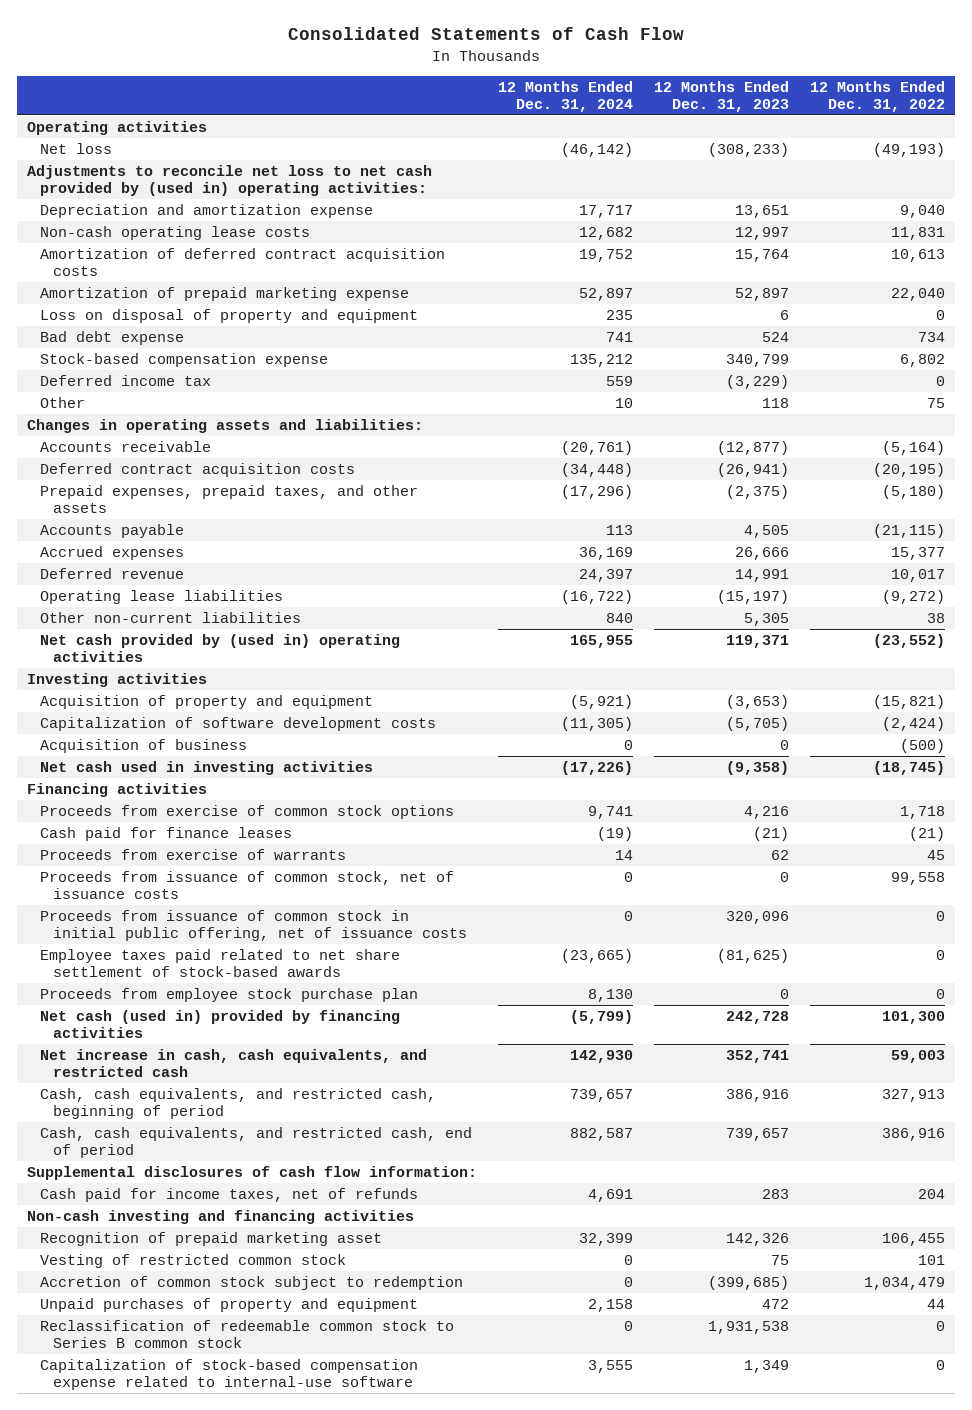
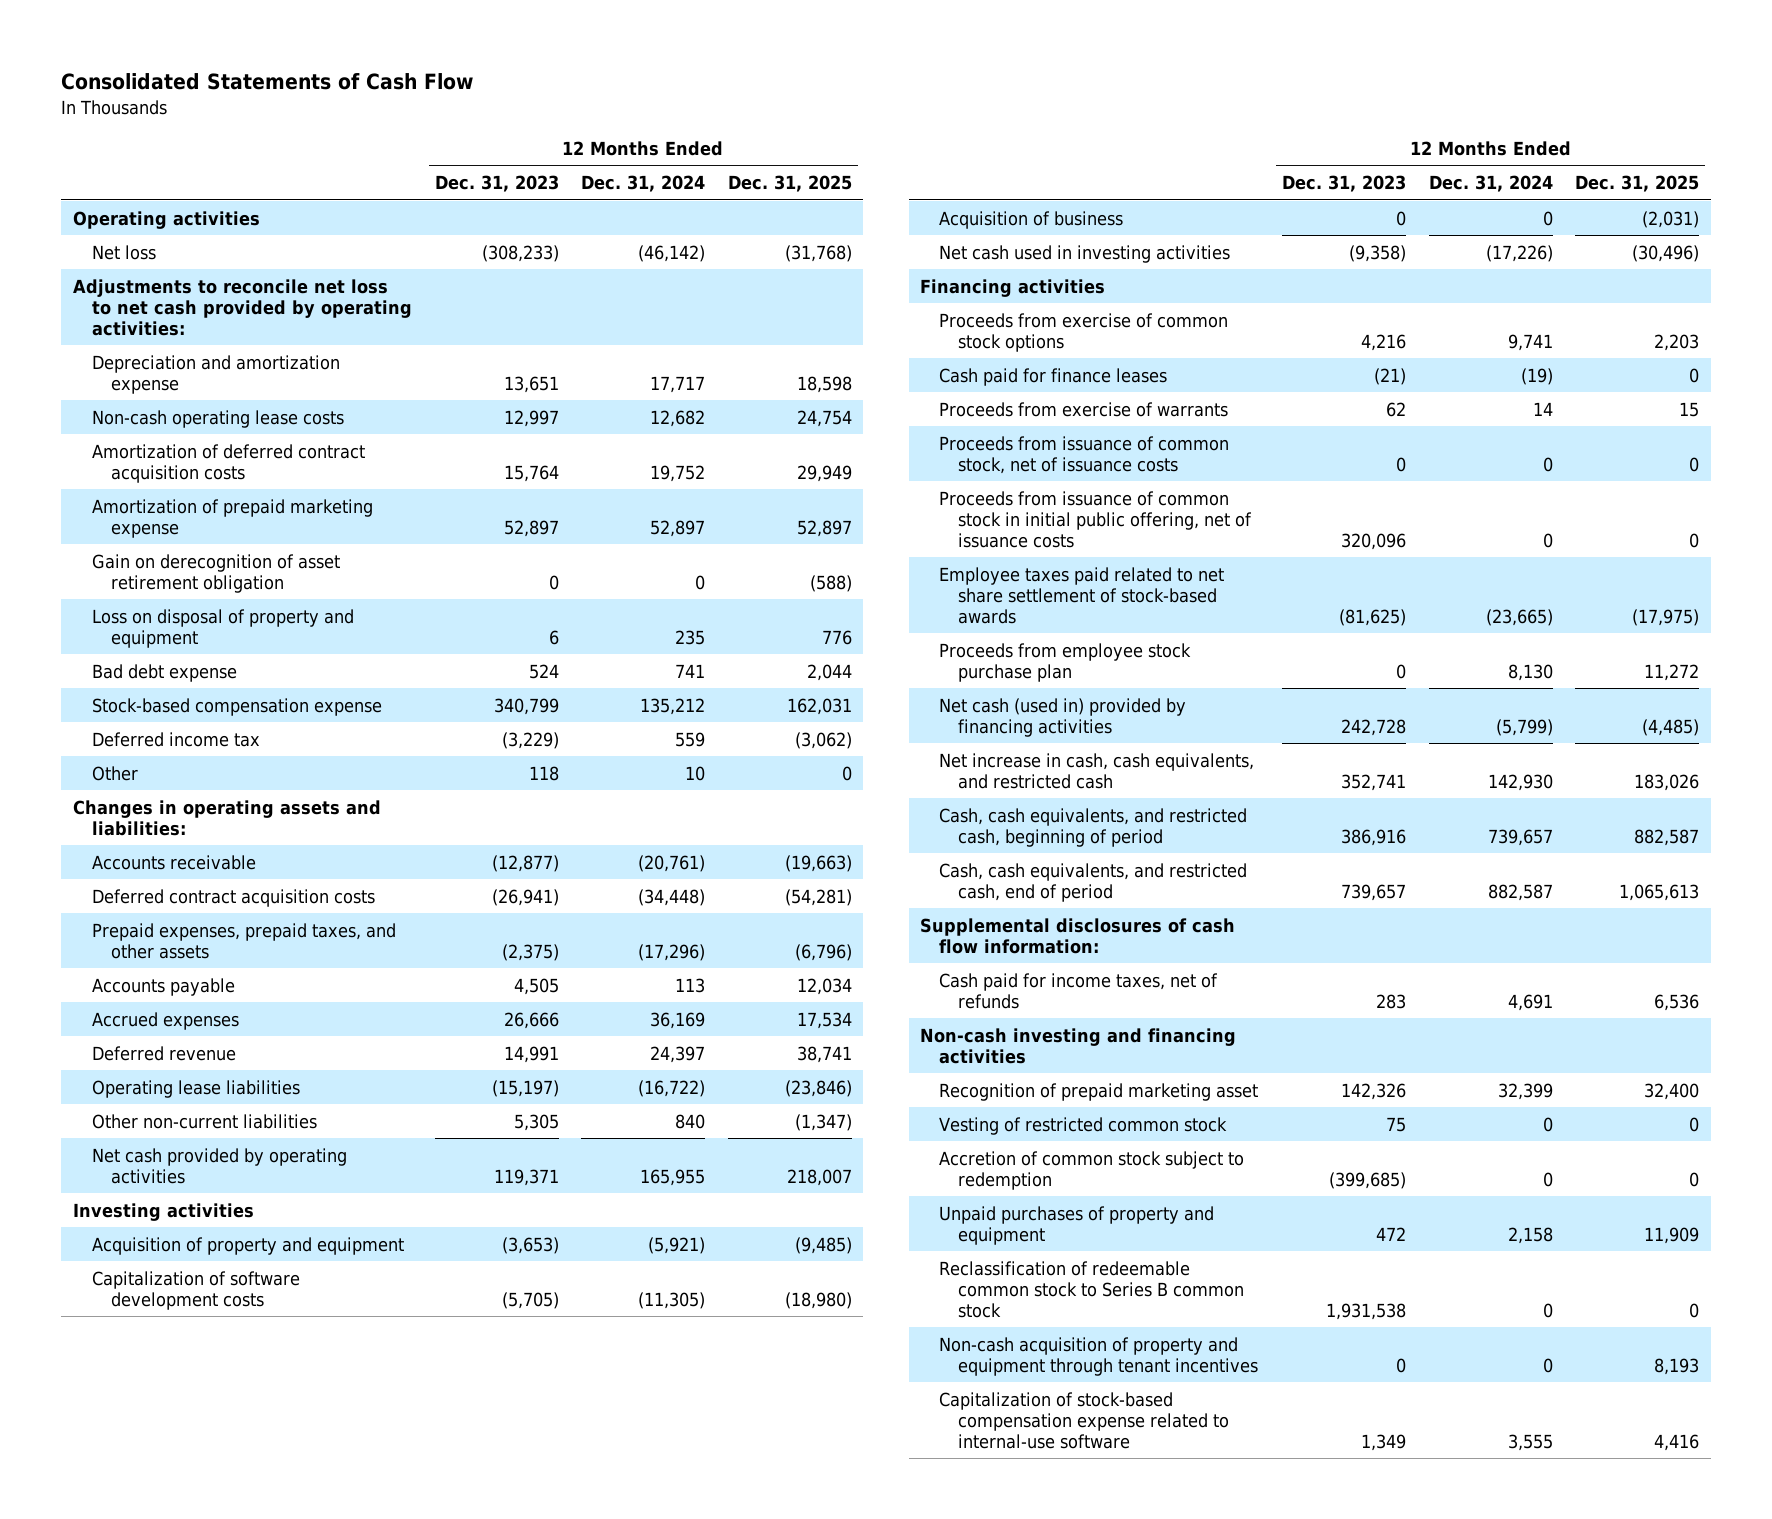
[809,80,945,113] 12 Months Ended Dec. 31, 2022 -> none
none -> [728,175,853,193] Dec. 31, 2025
[27,164,433,197] Adjustments to reconcile net loss to net cash provided by (used in) operating activities: -> [72,278,412,336] Adjustments to reconcile net loss to net cash provided by operating activities:
none -> [91,553,340,593] Gain on derecognition of asset retirement obligation
[40,633,401,663] Net cash provided by (used in) operating activities -> [91,1147,347,1184] Net cash provided by operating activities
none -> [939,1336,1259,1376] Non-cash acquisition of property and equipment through tenant incentives

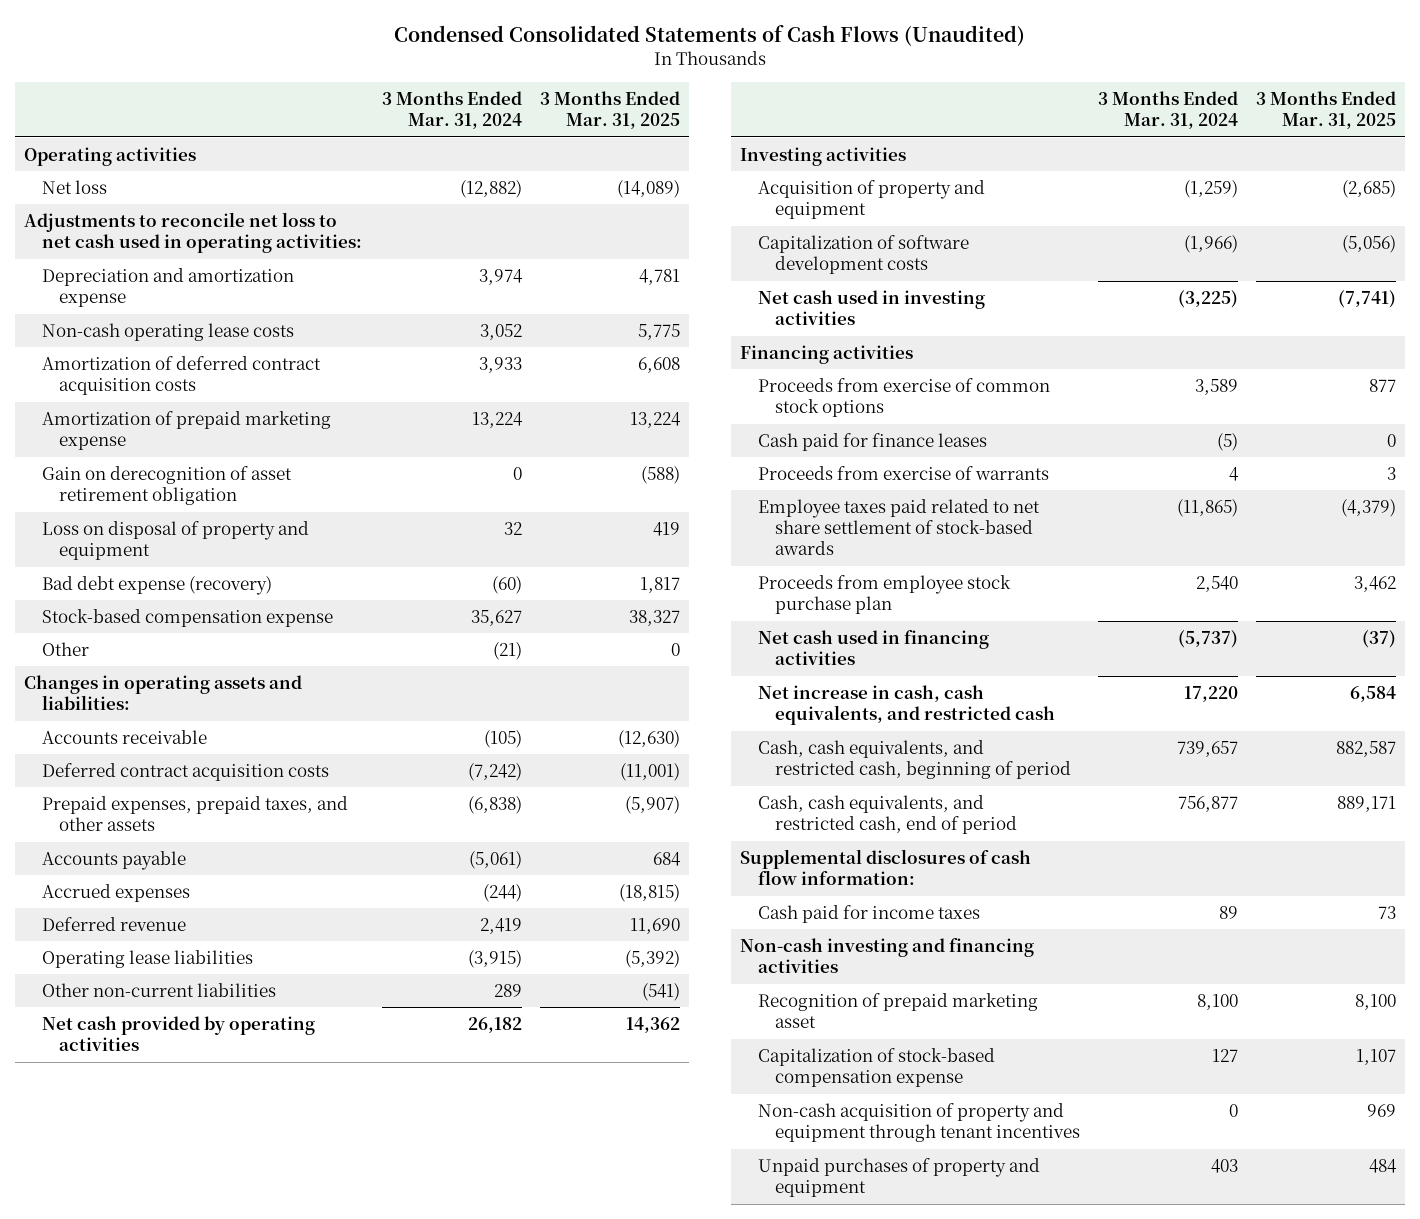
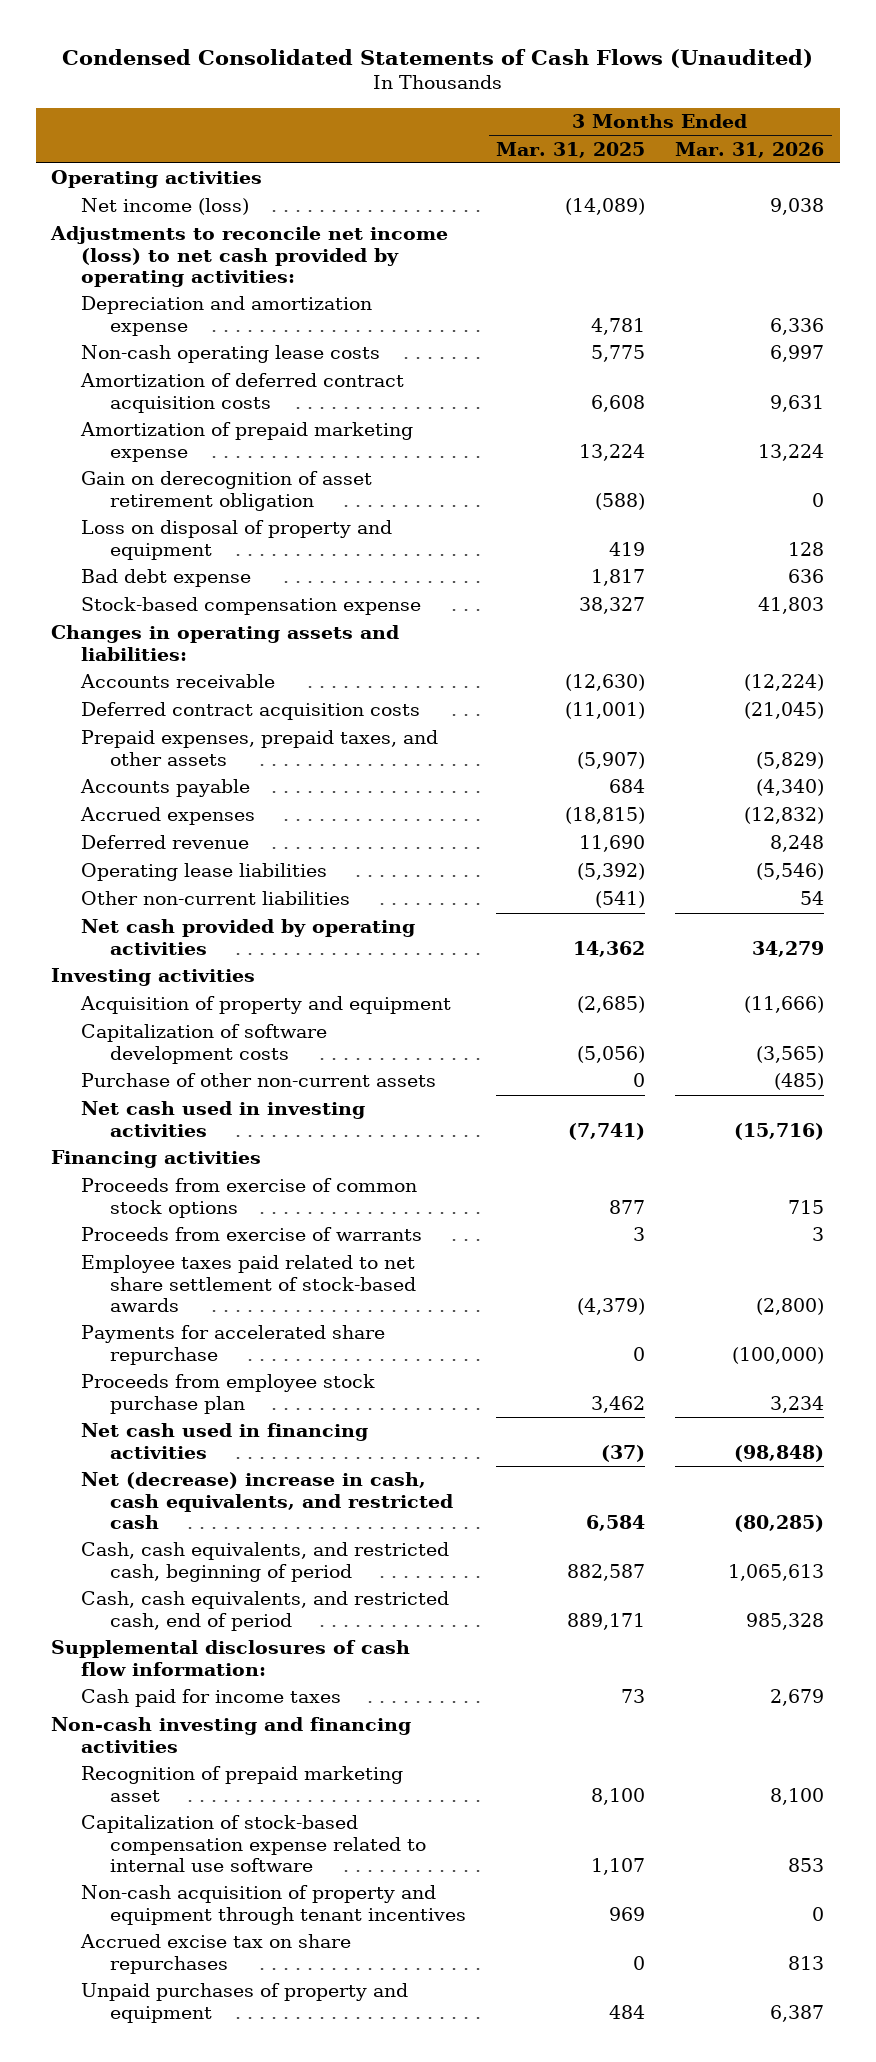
[382,91,523,130] 3 Months Ended Mar. 31, 2024 -> none
none -> [675,141,825,158] Mar. 31, 2026
[41,179,107,194] Net loss -> [80,198,249,216] Net income (loss)
[24,211,362,254] Adjustments to reconcile net loss to net cash used in operating activities: -> [50,226,449,288] Adjustments to reconcile net income (loss) to net cash provided by operating activities:
[41,575,272,595] Bad debt expense (recovery) -> [80,569,251,588] Bad debt expense
[41,641,89,656] Other -> none
none -> [80,1073,436,1088] Purchase of other non-current assets
[757,432,987,451] Cash paid for finance leases -> none
none -> [80,1325,385,1365] Payments for accelerated share repurchase
[757,684,1056,726] Net increase in cash, cash equivalents, and restricted cash -> [80,1472,453,1530] Net (decrease) increase in cash, cash equivalents, and restricted cash
[757,1047,995,1088] Capitalization of stock-based compensation expense -> [80,1815,426,1873] Capitalization of stock-based compensation expense related to internal use software
none -> [79,1934,351,1974] Accrued excise tax on share repurchases

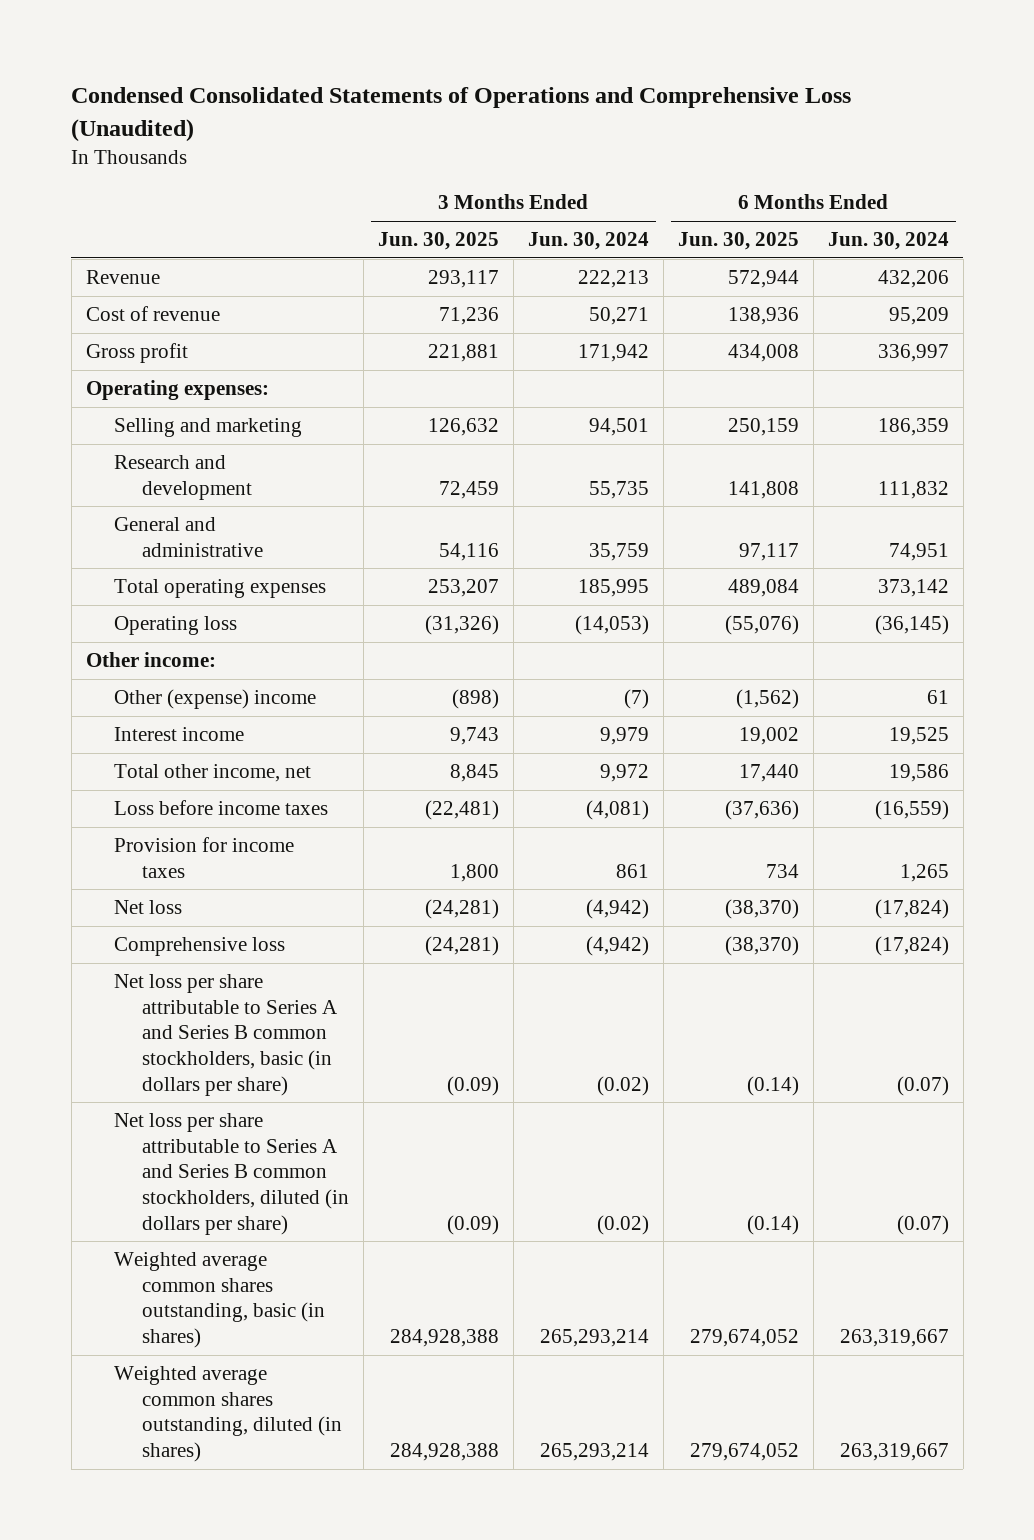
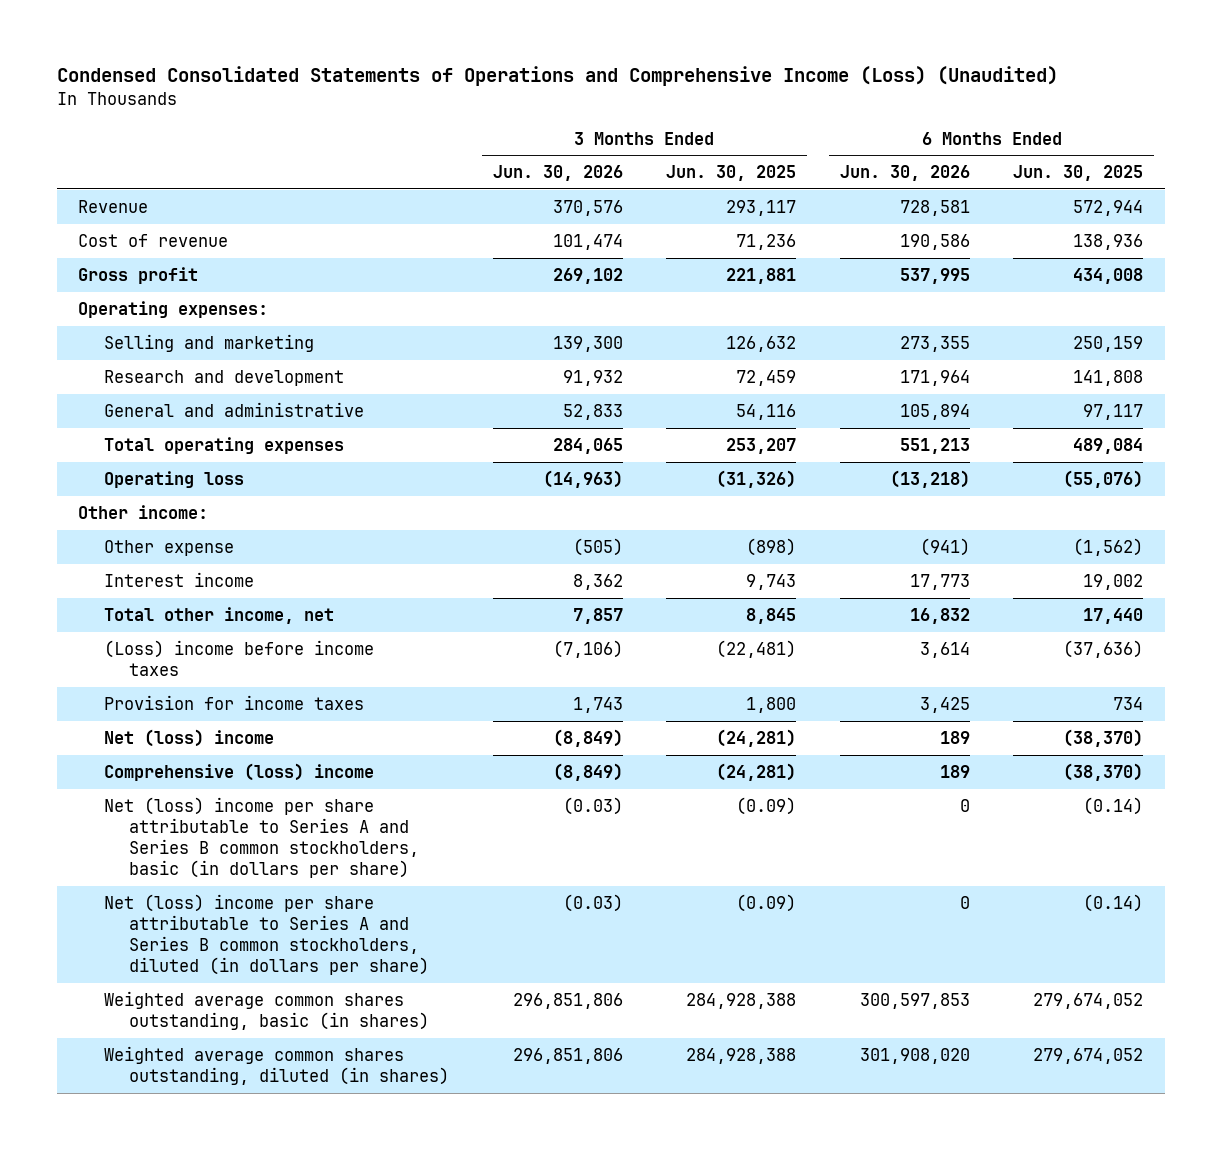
[71,87,852,142] Condensed Consolidated Statements of Operations and Comprehensive Loss (Unaudited) -> [56,66,1058,87] Condensed Consolidated Statements of Operations and Comprehensive Income (Loss) (Unaudited)
[527,232,649,251] Jun. 30, 2024 -> none
[827,232,949,251] Jun. 30, 2024 -> none
none -> [492,165,623,182] Jun. 30, 2026
none -> [839,165,970,182] Jun. 30, 2026
[113,689,316,710] Other (expense) income -> [103,539,234,556] Other expense
[113,800,328,816] Loss before income taxes -> [103,639,374,677] (Loss) income before income taxes
[113,900,182,915] Net loss -> [103,728,274,747] Net (loss) income
[113,937,285,957] Comprehensive loss -> [103,762,374,781] Comprehensive (loss) income
[113,974,339,1096] Net loss per share attributable to Series A and Series B common stockholders, basic (in dollars per share) -> [103,796,419,879] Net (loss) income per share attributable to Series A and Series B common stockholders, basic (in dollars per share)
[113,1113,350,1235] Net loss per share attributable to Series A and Series B common stockholders, diluted (in dollars per share) -> [103,893,429,976] Net (loss) income per share attributable to Series A and Series B common stockholders, diluted (in dollars per share)

